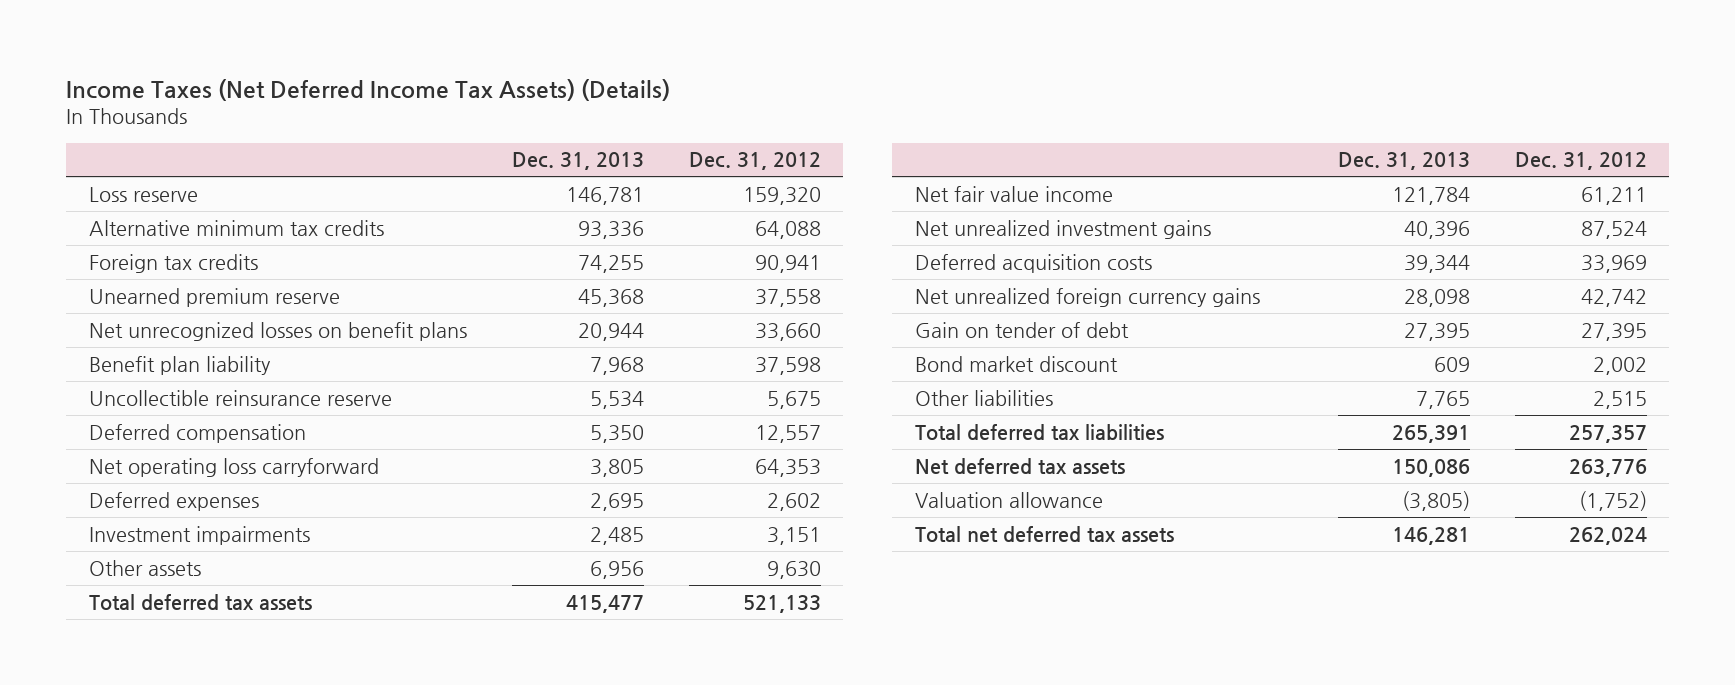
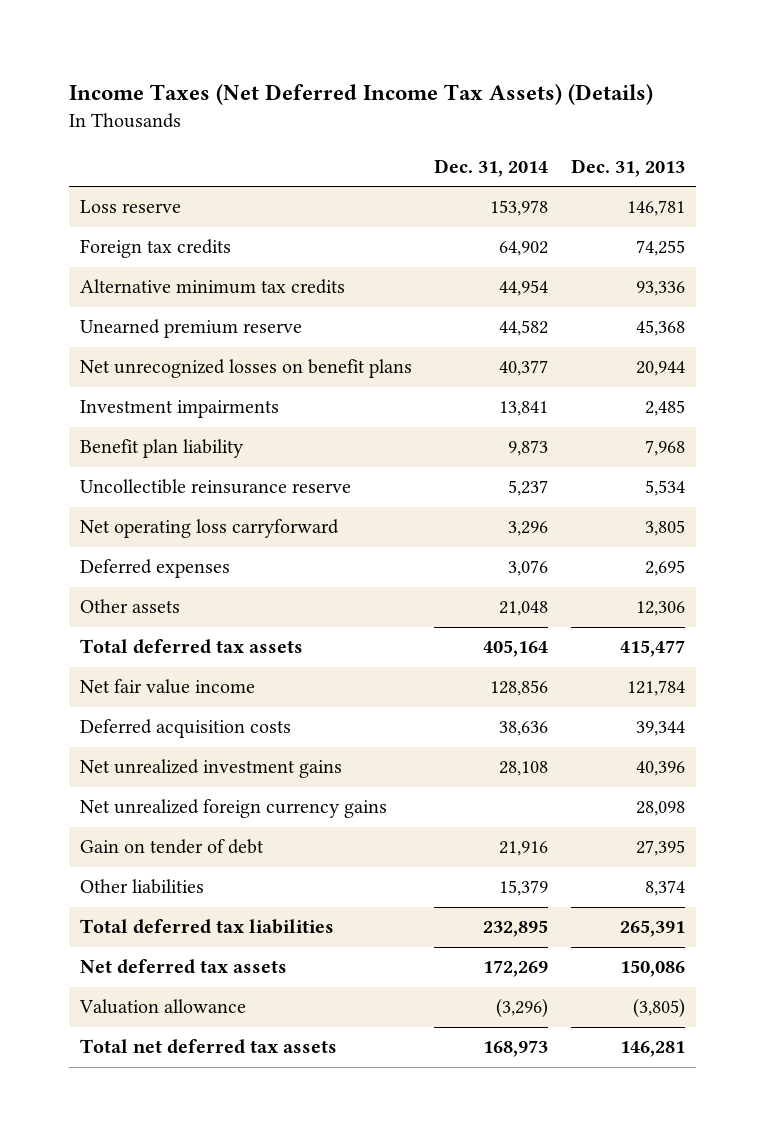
[688,152,821,171] Dec. 31, 2012 -> none
none -> [434,158,549,177] Dec. 31, 2014
[88,219,384,236] Alternative minimum tax credits -> [80,279,346,295] Alternative minimum tax credits
[88,525,310,545] Investment impairments -> [80,400,280,419] Investment impairments
[88,423,306,443] Deferred compensation -> none
[589,560,644,579] 6,956 -> [635,601,685,617] 12,306
[914,219,1211,239] Net unrealized investment gains -> [80,759,343,779] Net unrealized investment gains
[914,355,1118,372] Bond market discount -> none
[1415,390,1470,409] 7,765 -> [644,880,685,897] 8,374

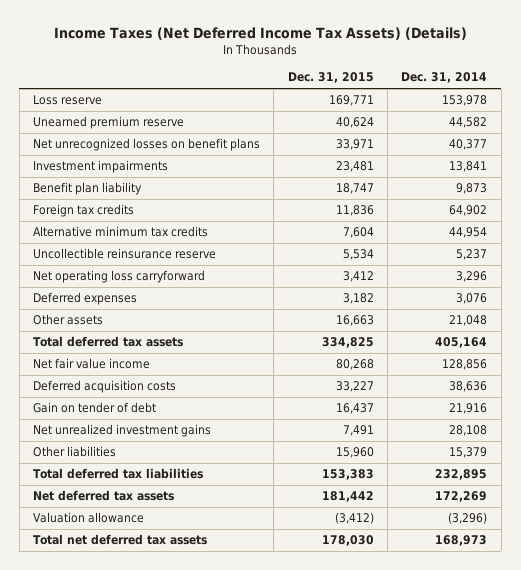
[570,158,685,177] Dec. 31, 2013 -> none
none -> [287,72,374,84] Dec. 31, 2015
[80,239,232,259] Foreign tax credits -> [33,204,135,218] Foreign tax credits
[80,279,346,295] Alternative minimum tax credits -> [33,226,209,238] Alternative minimum tax credits
[80,799,388,819] Net unrealized foreign currency gains -> none
[80,759,343,779] Net unrealized investment gains -> [33,424,212,438] Net unrealized investment gains

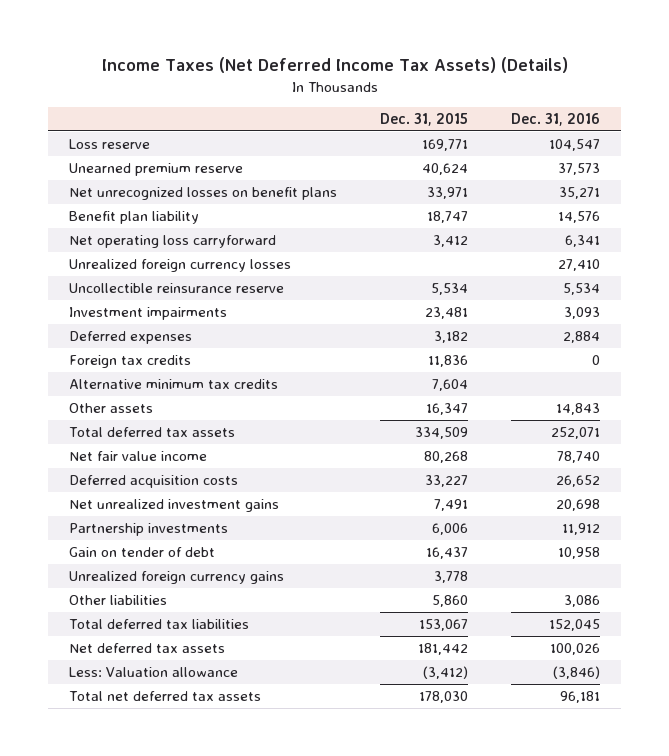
[401,72,488,84] Dec. 31, 2014 -> none
none -> [510,113,600,127] Dec. 31, 2016
none -> [69,259,292,273] Unrealized foreign currency losses
[33,248,217,260] Uncollectible reinsurance reserve -> [69,283,285,294] Uncollectible reinsurance reserve
[33,160,169,174] Investment impairments -> [69,307,228,321] Investment impairments
[33,204,135,218] Foreign tax credits -> [69,355,192,369] Foreign tax credits
[33,226,209,238] Alternative minimum tax credits -> [69,379,279,390] Alternative minimum tax credits
[335,315,374,327] 16,663 -> [426,403,469,416] 16,347
[321,337,374,349] 334,825 -> [415,427,469,440] 334,509
none -> [69,523,229,537] Partnership investments
[33,402,157,414] Gain on tender of debt -> [69,547,216,558] Gain on tender of debt
none -> [69,571,285,585] Unrealized foreign currency gains
[335,447,374,459] 15,960 -> [432,595,469,608] 5,860
[321,469,374,481] 153,383 -> [419,619,469,632] 153,067
[33,512,145,524] Valuation allowance -> [69,667,239,678] Less: Valuation allowance

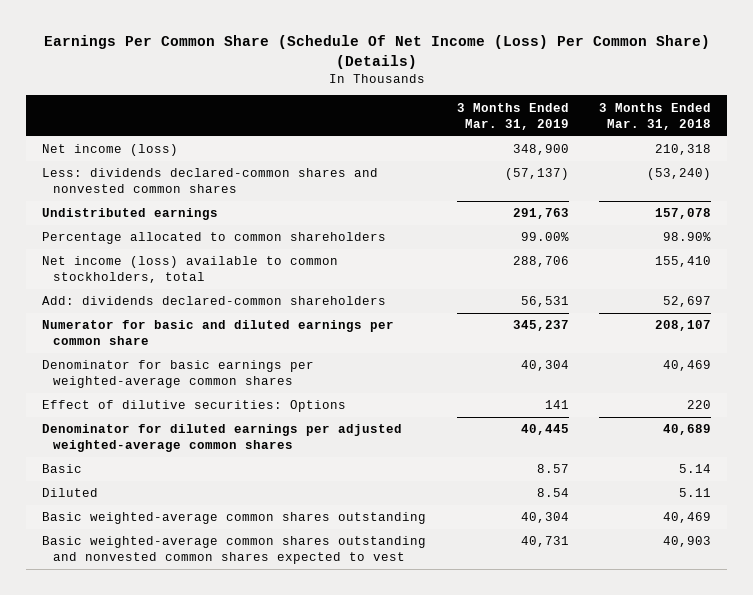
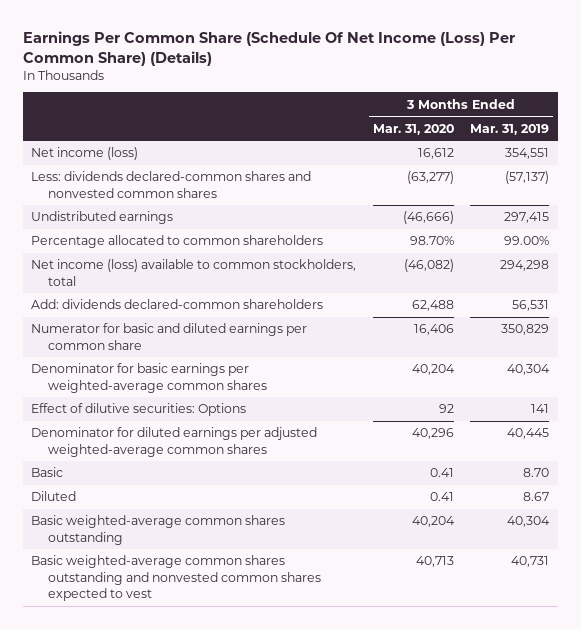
[599,102,712,130] 3 Months Ended Mar. 31, 2018 -> none
none -> [372,123,454,135] Mar. 31, 2020
[512,144,569,156] 348,900 -> [505,148,550,160] 354,551
[512,208,569,220] 291,763 -> [504,212,550,224] 297,415
[512,256,569,268] 288,706 -> [500,260,550,272] 294,298
[512,320,569,332] 345,237 -> [501,324,550,336] 350,829
[536,464,569,474] 8.57 -> [523,468,550,478] 8.70
[536,488,569,498] 8.54 -> [523,492,550,502] 8.67

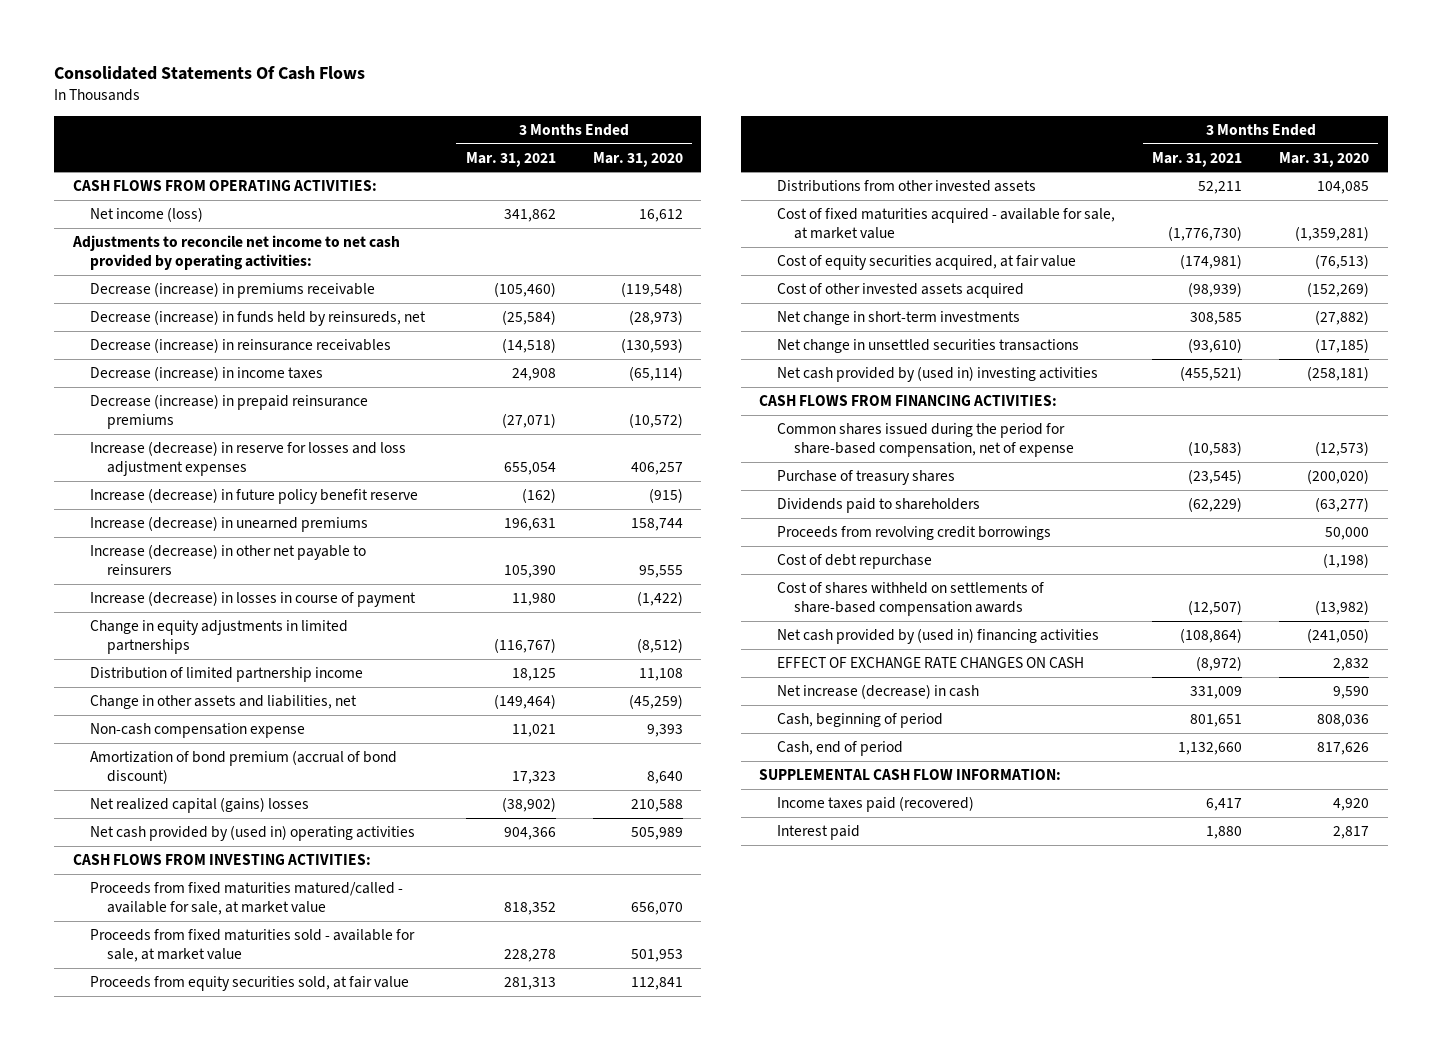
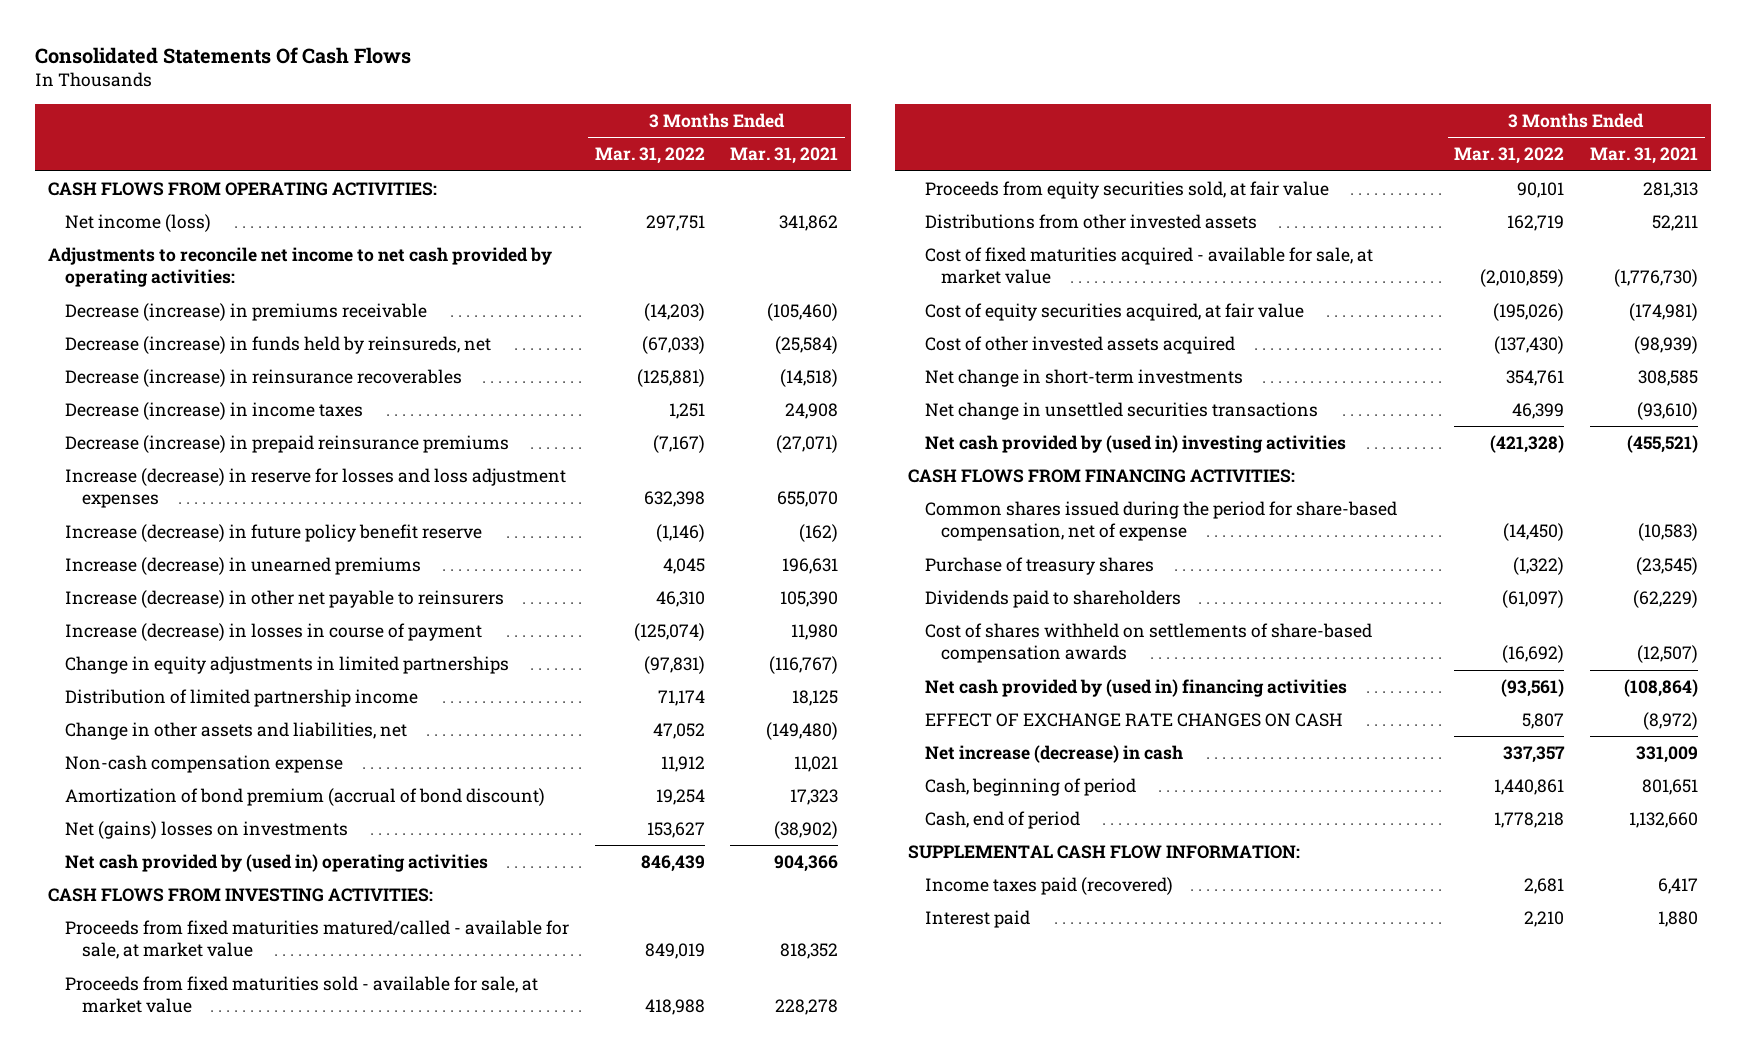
[592,151,683,167] Mar. 31, 2020 -> none
none -> [594,147,705,165] Mar. 31, 2022
[90,338,392,354] Decrease (increase) in reinsurance receivables -> [64,368,462,387] Decrease (increase) in reinsurance recoverables
[503,462,556,476] 655,054 -> [777,491,839,508] 655,070
[493,694,556,710] (149,464) -> [766,721,839,740] (149,480)
[90,797,310,814] Net realized capital (gains) losses -> [64,820,348,839] Net (gains) losses on investments
[776,526,1051,541] Proceeds from revolving credit borrowings -> none
[776,554,932,570] Cost of debt repurchase -> none

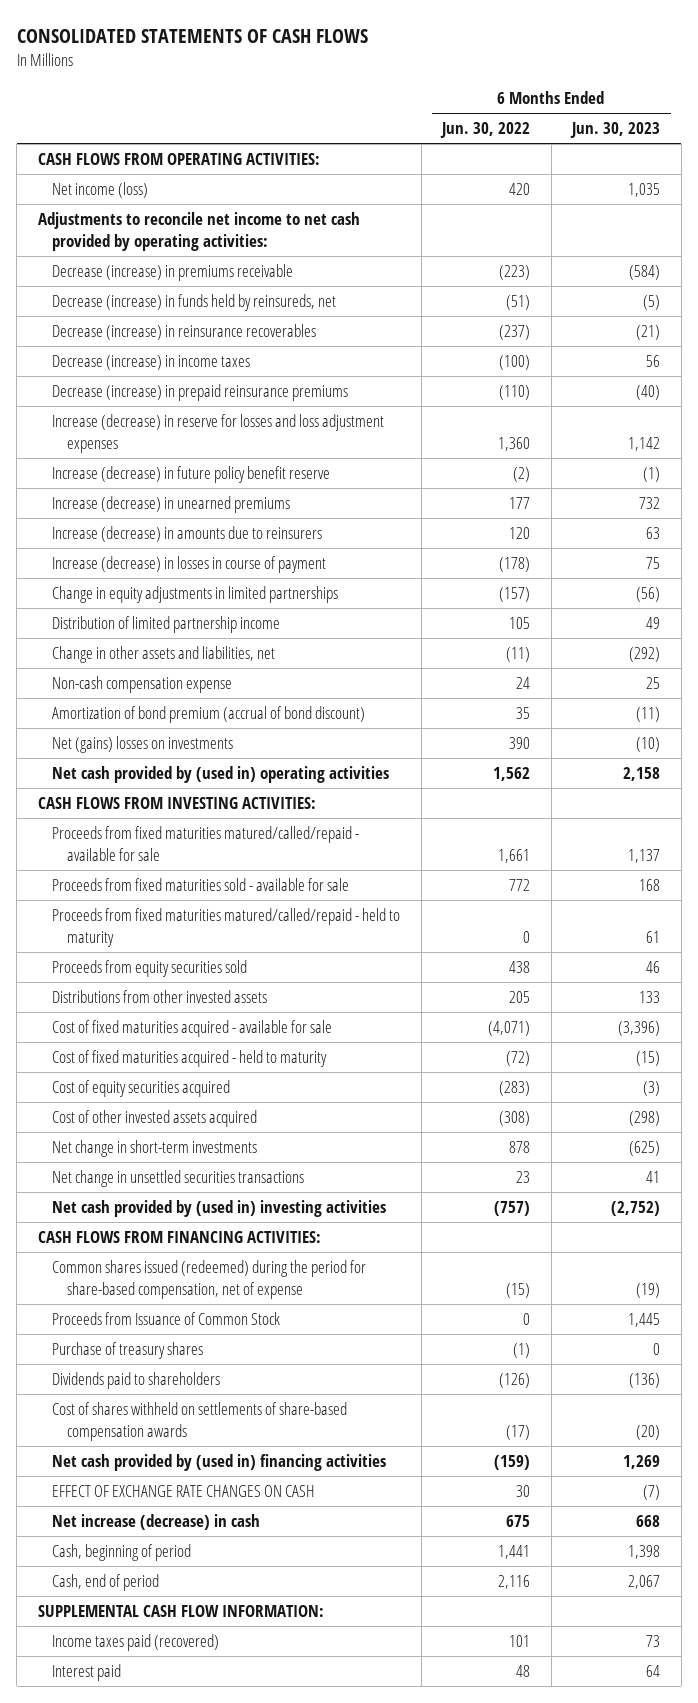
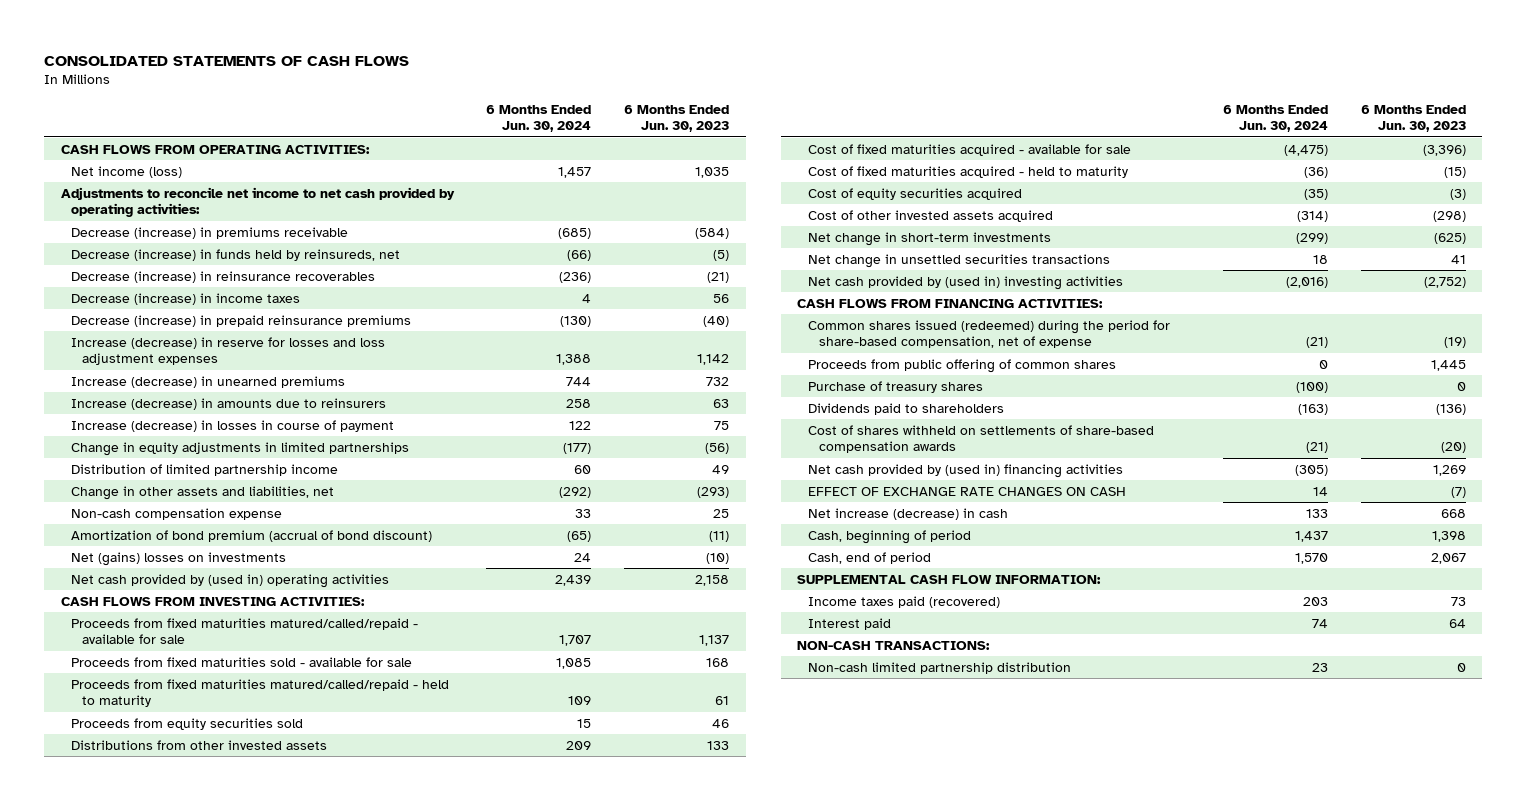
[440,122,531,139] Jun. 30, 2022 -> none
none -> [486,105,592,133] 6 Months Ended Jun. 30, 2024
[52,466,331,484] Increase (decrease) in future policy benefit reserve -> none
[629,647,661,663] (292) -> [697,486,730,498] (293)
[52,1312,281,1326] Proceeds from Issuance of Common Stock -> [807,358,1116,373] Proceeds from public offering of common shares
none -> [796,640,990,650] NON-CASH TRANSACTIONS:
none -> [807,661,1071,674] Non-cash limited partnership distribution

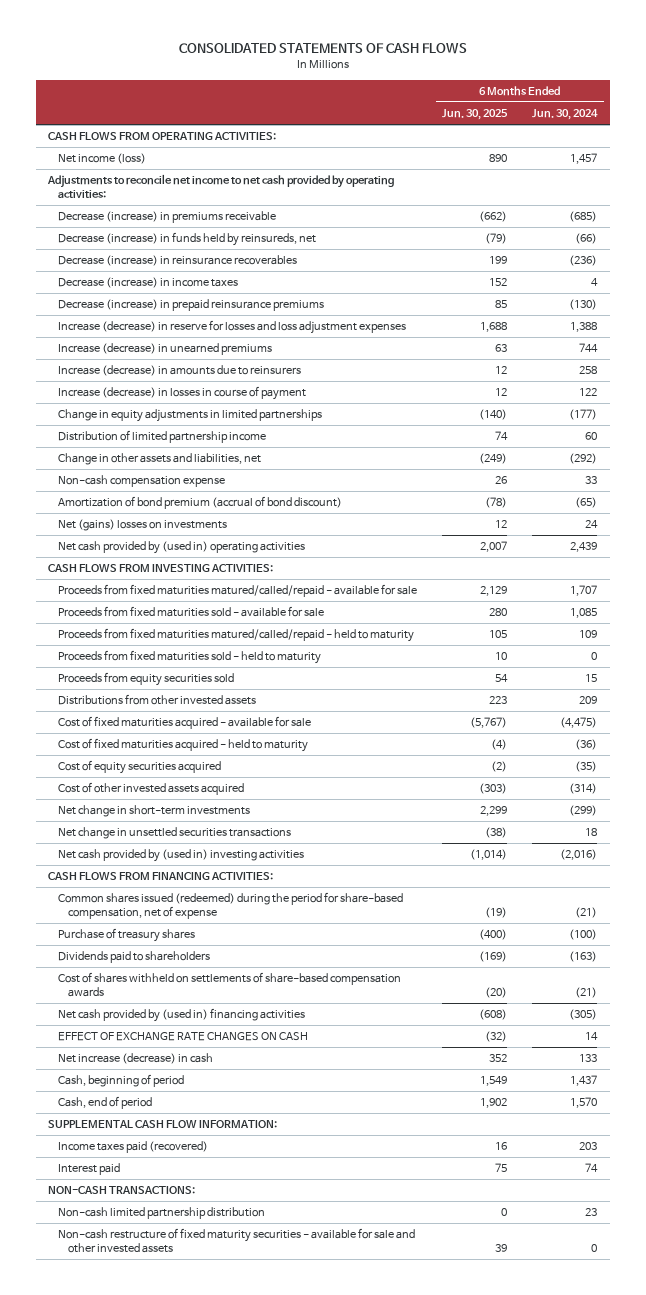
[624,105,730,133] 6 Months Ended Jun. 30, 2023 -> none
none -> [442,109,509,121] Jun. 30, 2025
none -> [58,650,322,665] Proceeds from fixed maturities sold - held to maturity
[807,358,1116,373] Proceeds from public offering of common shares -> none
none -> [58,1228,416,1254] Non-cash restructure of fixed maturity securities - available for sale and other invested assets

